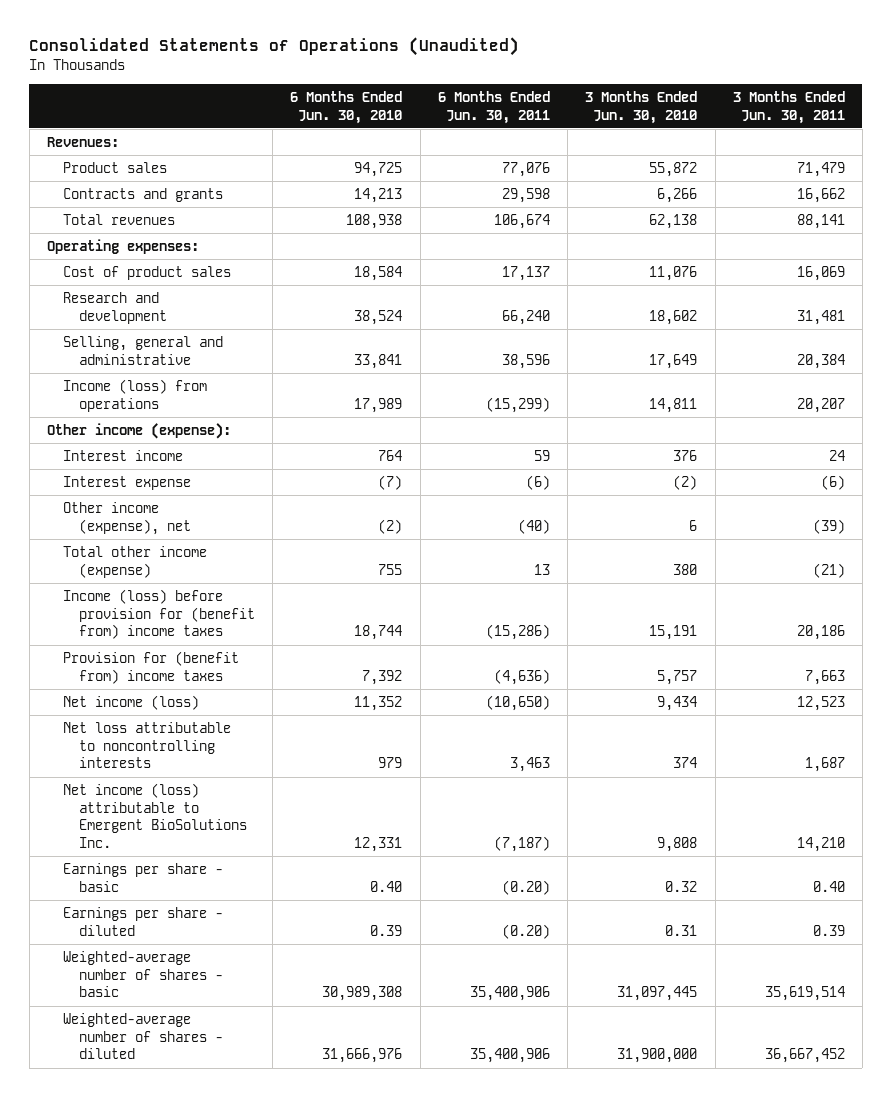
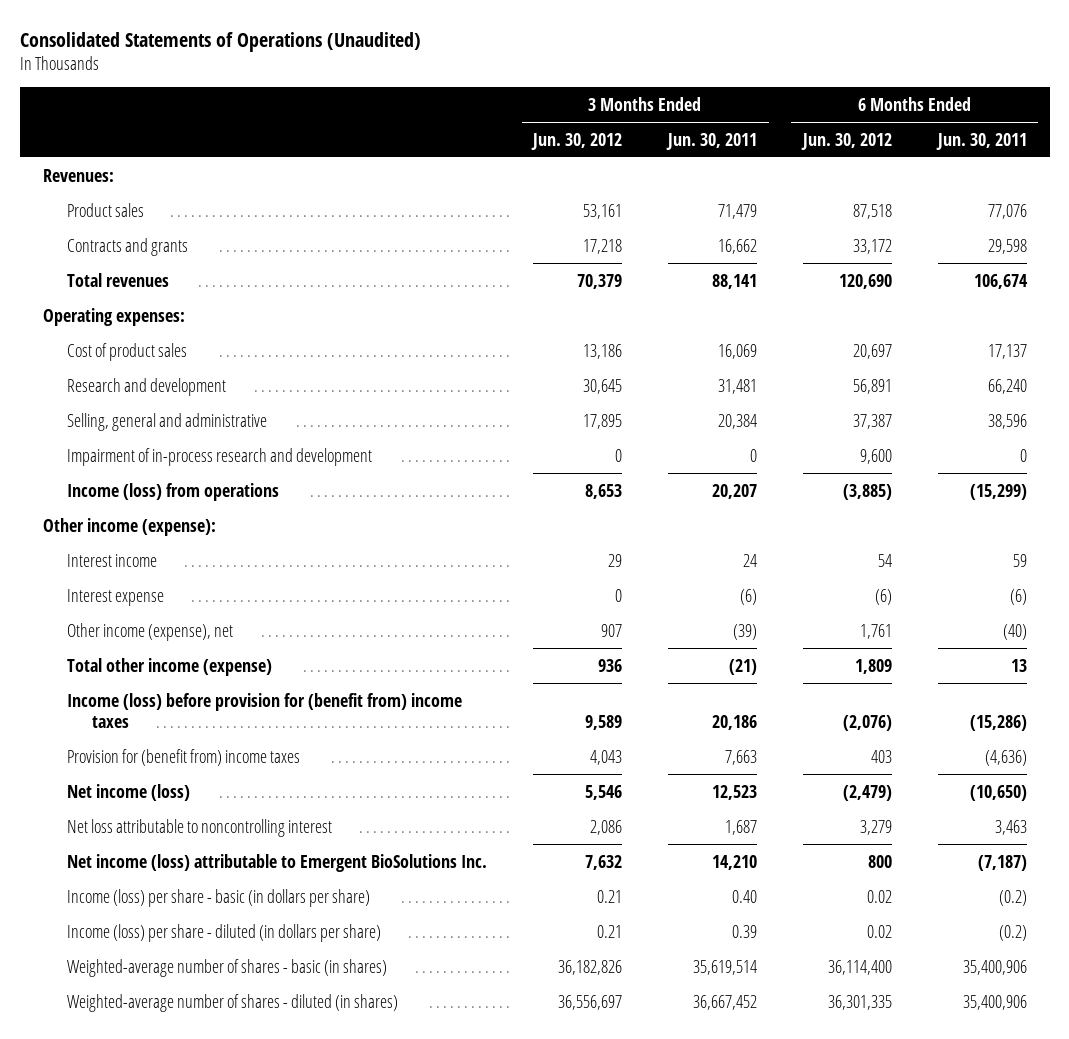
[290,91,403,124] 6 Months Ended Jun. 30, 2010 -> none
[585,91,698,124] 3 Months Ended Jun. 30, 2010 -> none
none -> [531,132,623,150] Jun. 30, 2012
none -> [800,132,892,150] Jun. 30, 2012
none -> [67,447,373,466] Impairment of in-process research and development
[62,722,231,769] Net loss attributable to noncontrolling interests -> [67,818,333,837] Net loss attributable to noncontrolling interest
[62,863,223,892] Earnings per share - basic -> [67,888,371,907] Income (loss) per share - basic (in dollars per share)
[501,879,550,895] (0.20) -> [998,889,1027,906] (0.2)
[62,907,223,936] Earnings per share - diluted -> [67,923,382,942] Income (loss) per share - diluted (in dollars per share)
[501,923,550,939] (0.20) -> [998,924,1027,941] (0.2)
[62,951,223,998] Weighted-average number of shares - basic -> [67,958,388,977] Weighted-average number of shares - basic (in shares)
[62,1013,223,1060] Weighted-average number of shares - diluted -> [67,993,399,1012] Weighted-average number of shares - diluted (in shares)

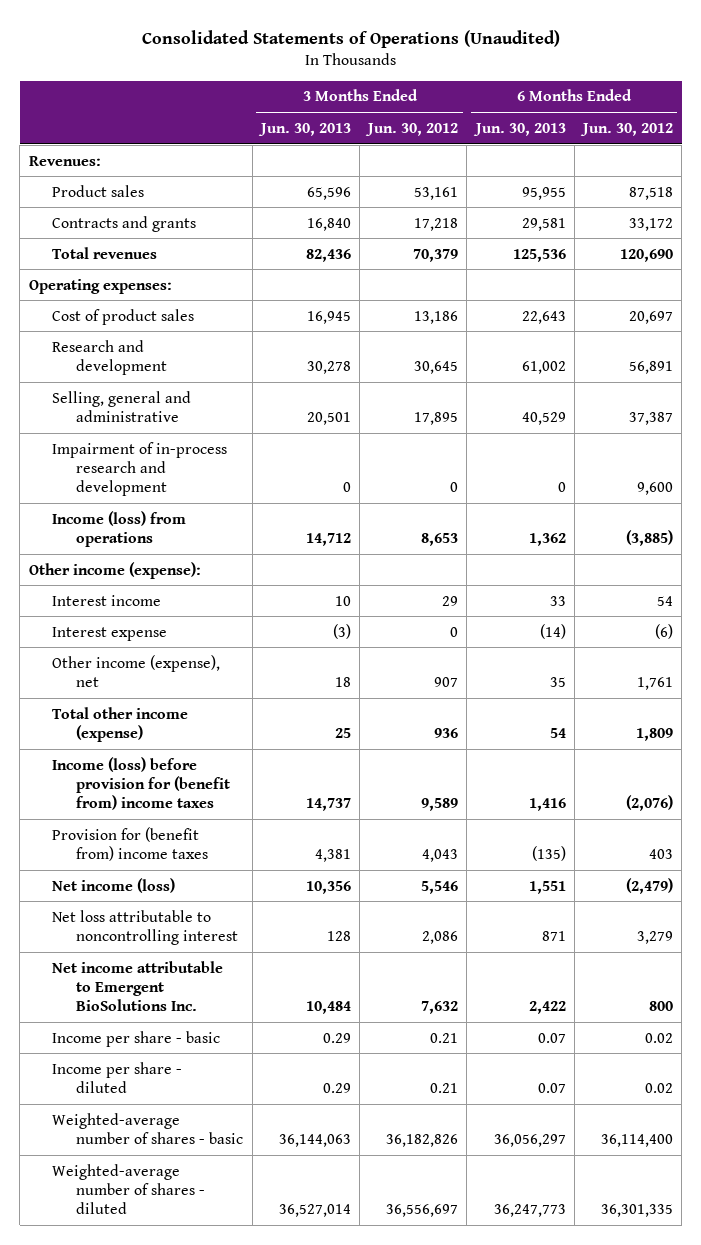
[666,132,758,150] Jun. 30, 2011 -> none
[935,132,1027,150] Jun. 30, 2011 -> none
none -> [257,122,351,136] Jun. 30, 2013
none -> [472,122,566,136] Jun. 30, 2013
[67,853,488,872] Net income (loss) attributable to Emergent BioSolutions Inc. -> [52,960,224,1012] Net income attributable to Emergent BioSolutions Inc.
[67,888,371,907] Income (loss) per share - basic (in dollars per share) -> [52,1030,221,1047] Income per share - basic
[67,923,382,942] Income (loss) per share - diluted (in dollars per share) -> [52,1061,183,1094] Income per share - diluted
[67,958,388,977] Weighted-average number of shares - basic (in shares) -> [52,1112,244,1145] Weighted-average number of shares - basic
[67,993,399,1012] Weighted-average number of shares - diluted (in shares) -> [52,1163,206,1215] Weighted-average number of shares - diluted

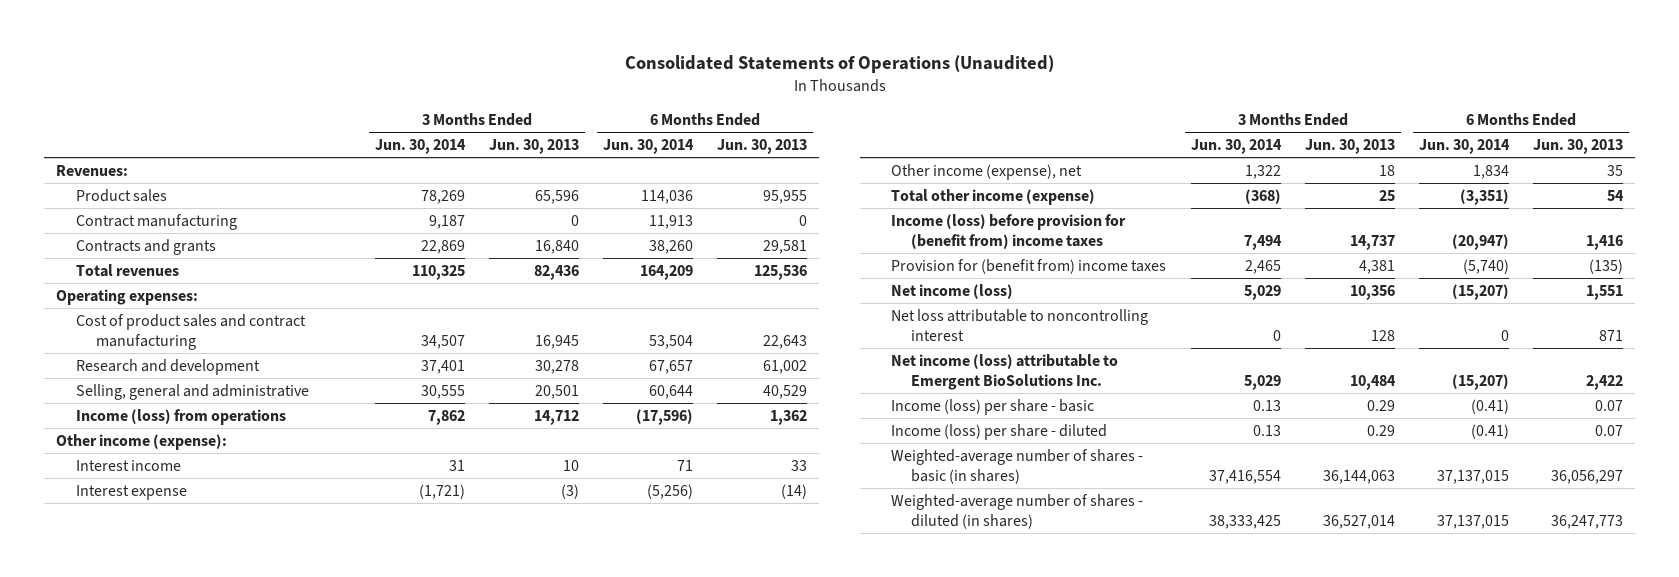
[365,122,459,136] Jun. 30, 2012 -> none
[579,122,673,136] Jun. 30, 2012 -> none
none -> [375,139,467,155] Jun. 30, 2014
none -> [603,139,695,155] Jun. 30, 2014
none -> [76,213,238,230] Contract manufacturing
[52,308,195,325] Cost of product sales -> [76,313,307,350] Cost of product sales and contract manufacturing
[52,441,228,497] Impairment of in-process research and development -> none
[52,960,224,1012] Net income attributable to Emergent BioSolutions Inc. -> [891,353,1119,390] Net income (loss) attributable to Emergent BioSolutions Inc.
[52,1030,221,1047] Income per share - basic -> [891,398,1095,415] Income (loss) per share - basic
[52,1061,183,1094] Income per share - diluted -> [891,423,1108,440] Income (loss) per share - diluted
[52,1112,244,1145] Weighted-average number of shares - basic -> [891,448,1144,484] Weighted-average number of shares - basic (in shares)
[52,1163,206,1215] Weighted-average number of shares - diluted -> [891,493,1144,529] Weighted-average number of shares - diluted (in shares)

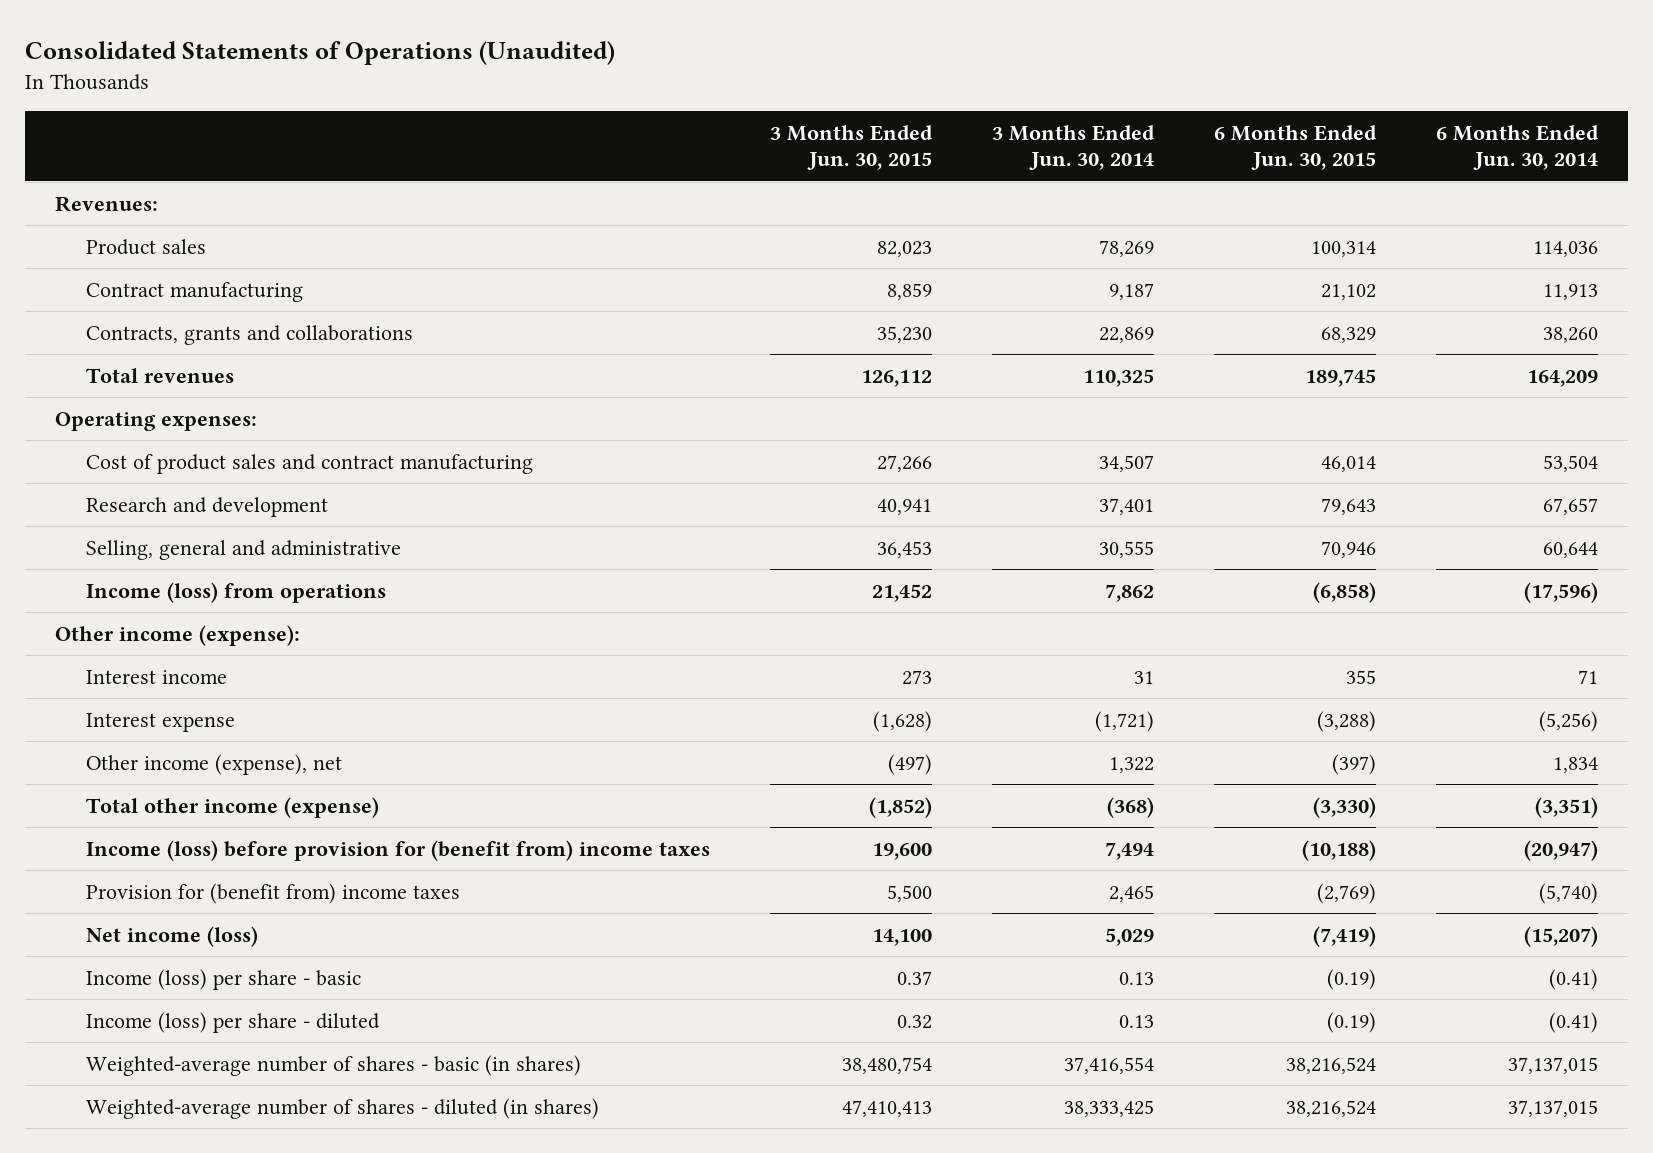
[489,139,580,155] Jun. 30, 2013 -> none
[717,139,808,155] Jun. 30, 2013 -> none
none -> [769,124,933,171] 3 Months Ended Jun. 30, 2015
none -> [1213,124,1377,171] 6 Months Ended Jun. 30, 2015
[76,238,217,255] Contracts and grants -> [85,324,413,345] Contracts, grants and collaborations
[891,308,1149,341] Net loss attributable to noncontrolling interest -> none
[891,353,1119,390] Net income (loss) attributable to Emergent BioSolutions Inc. -> none

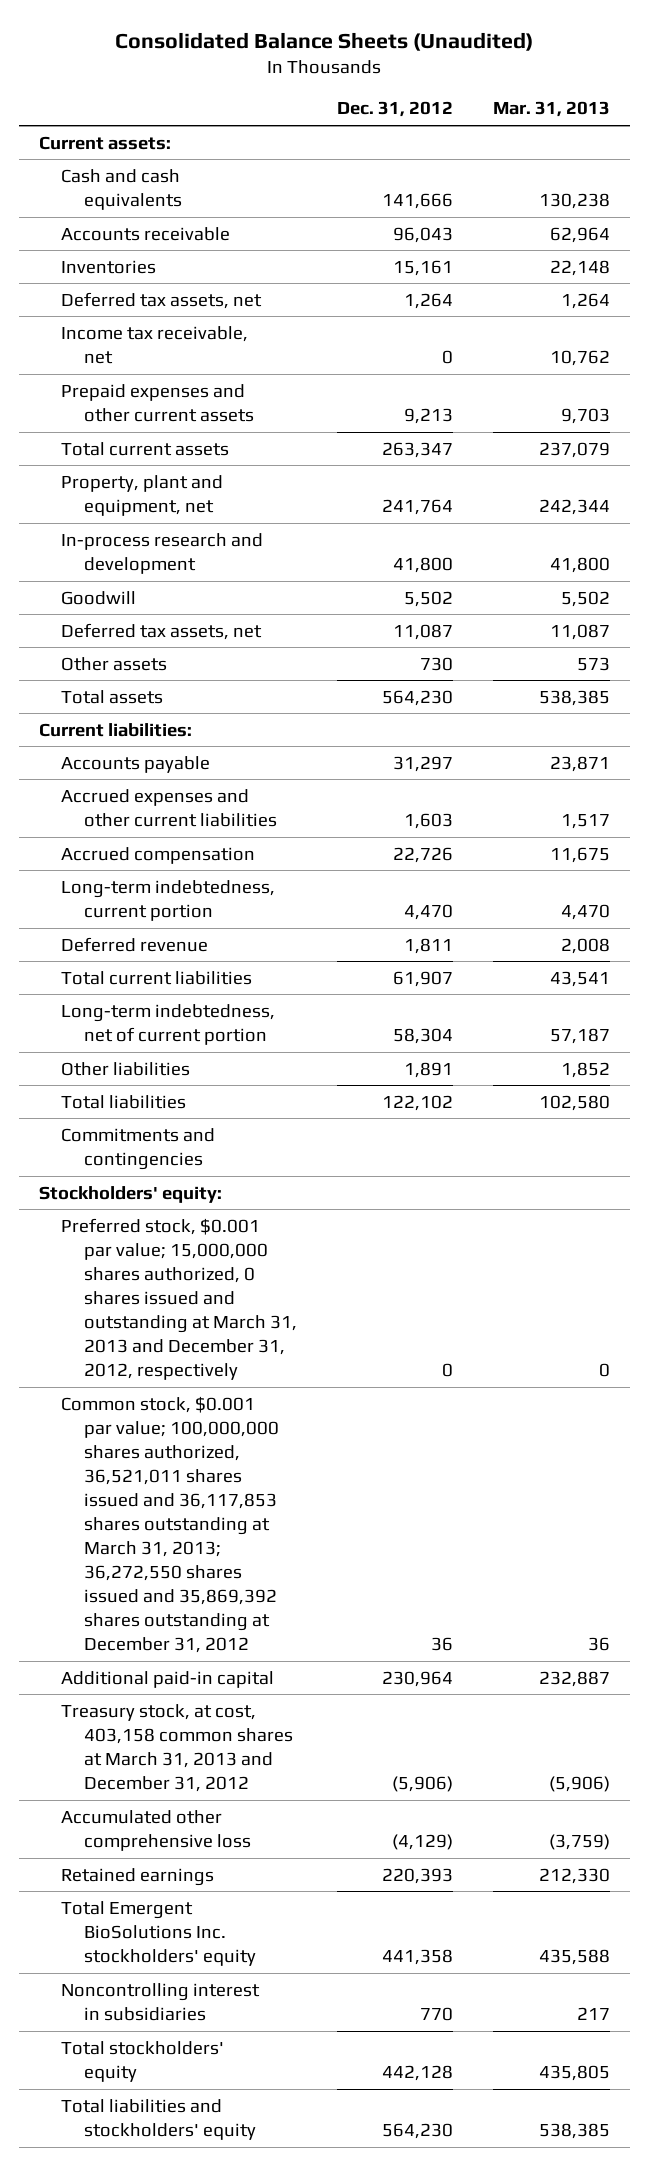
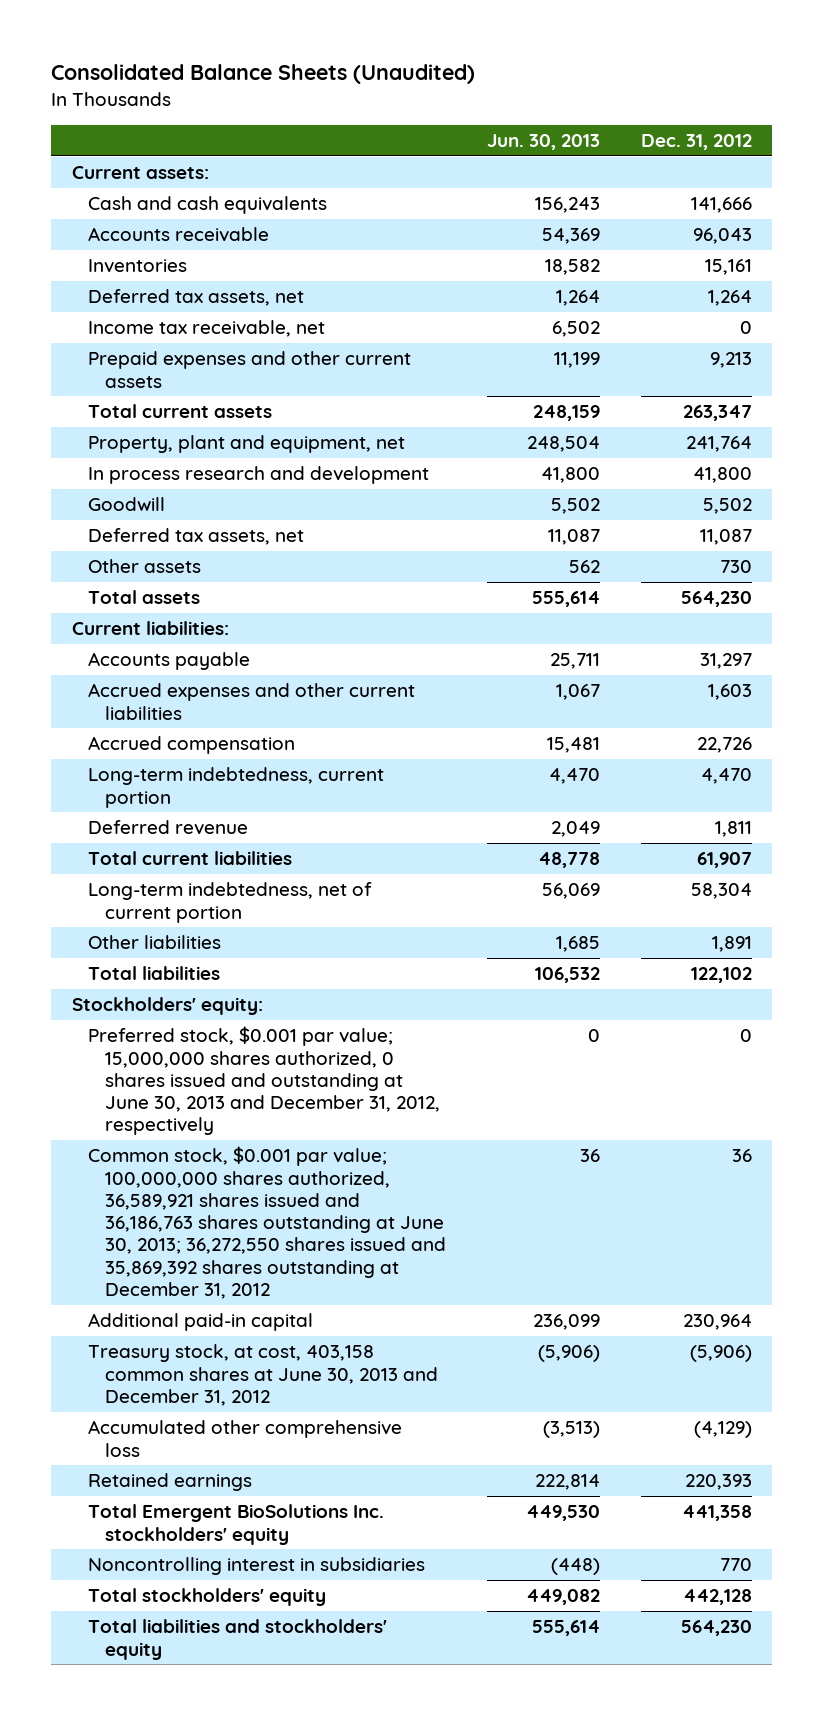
[492,101,610,118] Mar. 31, 2013 -> none
none -> [486,134,600,151] Jun. 30, 2013
[61,532,264,574] In-process research and development -> [88,466,430,485] In process research and development
[61,1127,216,1170] Commitments and contingencies -> none
[61,1217,298,1381] Preferred stock, $0.001 par value; 15,000,000 shares authorized, 0 shares issued and outstanding at March 31, 2013 and December 31, 2012, respectively -> [88,1026,440,1136] Preferred stock, $0.001 par value; 15,000,000 shares authorized, 0 shares issued and outstanding at June 30, 2013 and December 31, 2012, respectively
[61,1395,280,1654] Common stock, $0.001 par value; 100,000,000 shares authorized, 36,521,011 shares issued and 36,117,853 shares outstanding at March 31, 2013; 36,272,550 shares issued and 35,869,392 shares outstanding at December 31, 2012 -> [88,1146,446,1299] Common stock, $0.001 par value; 100,000,000 shares authorized, 36,589,921 shares issued and 36,186,763 shares outstanding at June 30, 2013; 36,272,550 shares issued and 35,869,392 shares outstanding at December 31, 2012
[61,1703,294,1792] Treasury stock, at cost, 403,158 common shares at March 31, 2013 and December 31, 2012 -> [88,1344,438,1406] Treasury stock, at cost, 403,158 common shares at June 30, 2013 and December 31, 2012

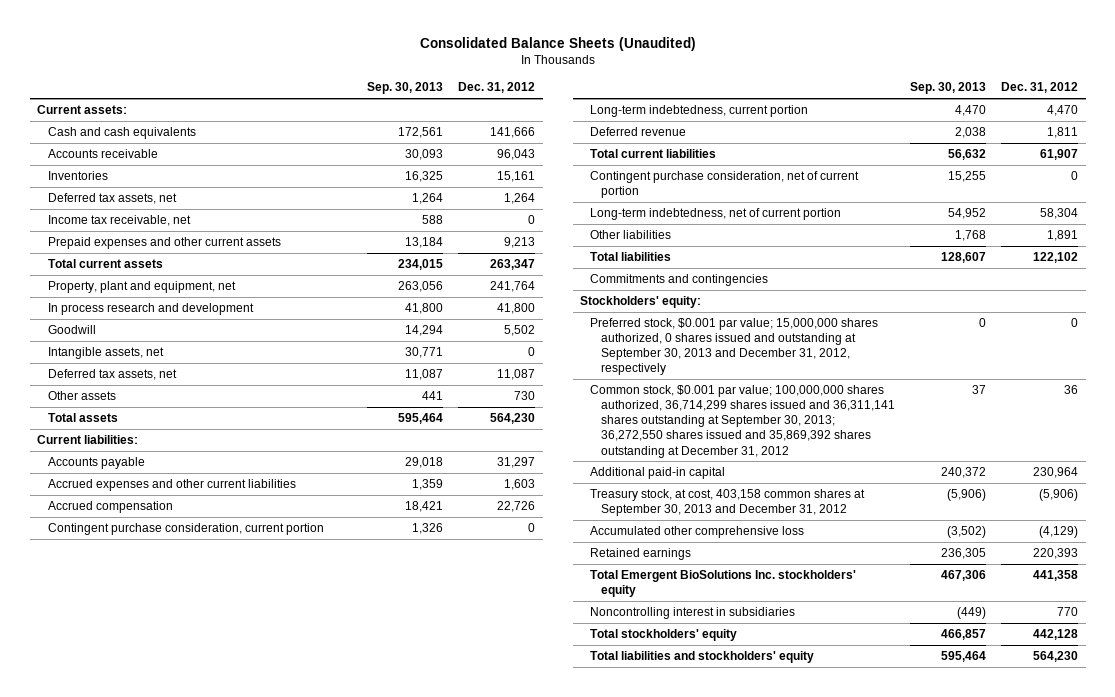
[486,134,600,151] Jun. 30, 2013 -> none
none -> [367,82,444,95] Sep. 30, 2013
none -> [47,347,164,360] Intangible assets, net
none -> [47,523,324,536] Contingent purchase consideration, current portion
none -> [590,171,860,199] Contingent purchase consideration, net of current portion
none -> [590,274,769,287] Commitments and contingencies
[88,1026,440,1136] Preferred stock, $0.001 par value; 15,000,000 shares authorized, 0 shares issued and outstanding at June 30, 2013 and December 31, 2012, respectively -> [590,318,879,376] Preferred stock, $0.001 par value; 15,000,000 shares authorized, 0 shares issued and outstanding at September 30, 2013 and December 31, 2012, respectively
[88,1146,446,1299] Common stock, $0.001 par value; 100,000,000 shares authorized, 36,589,921 shares issued and 36,186,763 shares outstanding at June 30, 2013; 36,272,550 shares issued and 35,869,392 shares outstanding at December 31, 2012 -> [590,385,895,458] Common stock, $0.001 par value; 100,000,000 shares authorized, 36,714,299 shares issued and 36,311,141 shares outstanding at September 30, 2013; 36,272,550 shares issued and 35,869,392 shares outstanding at December 31, 2012
[88,1344,438,1406] Treasury stock, at cost, 403,158 common shares at June 30, 2013 and December 31, 2012 -> [590,489,866,517] Treasury stock, at cost, 403,158 common shares at September 30, 2013 and December 31, 2012

